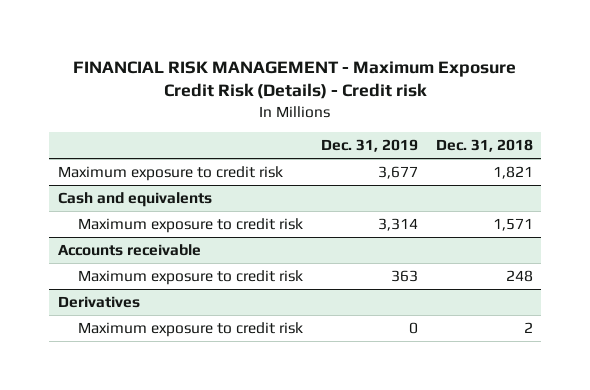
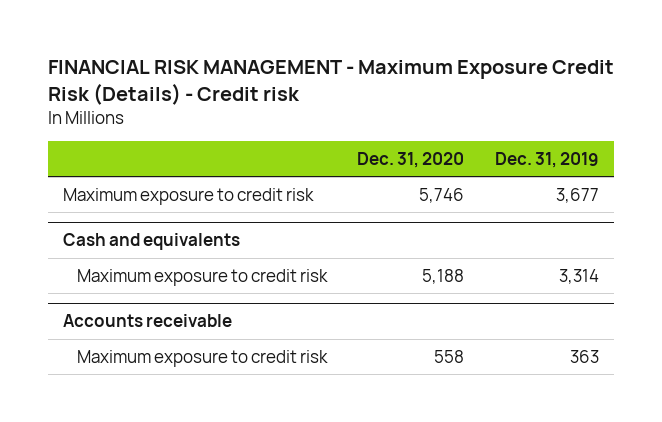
[435,139,533,153] Dec. 31, 2018 -> none
none -> [357,152,465,169] Dec. 31, 2020
[57,296,140,309] Derivatives -> none
[77,322,303,338] Maximum exposure to credit risk -> none

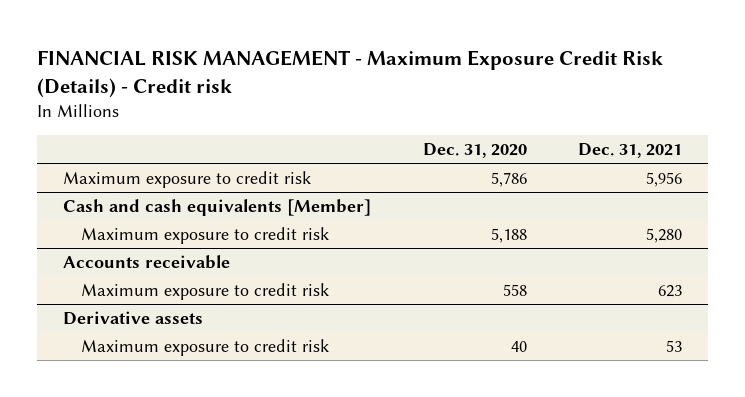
[494,152,599,169] Dec. 31, 2019 -> none
none -> [578,143,683,159] Dec. 31, 2021
[419,187,465,203] 5,746 -> [490,171,527,187] 5,786
[62,233,240,251] Cash and equivalents -> [62,198,371,216] Cash and cash equivalents [Member]
none -> [62,310,203,325] Derivative assets
none -> [80,338,329,356] Maximum exposure to credit risk

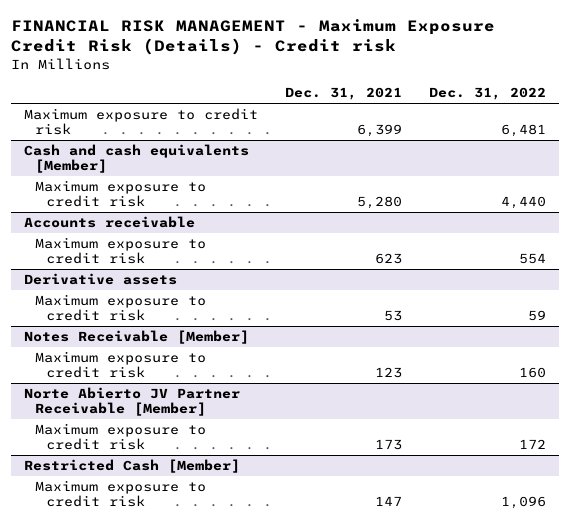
[422,143,527,159] Dec. 31, 2020 -> none
none -> [429,87,547,101] Dec. 31, 2022
[646,171,683,187] 5,956 -> [357,124,403,138] 6,399
none -> [24,330,250,345] Notes Receivable [Member]
none -> [35,351,207,379] Maximum exposure to credit risk
none -> [24,387,241,417] Norte Abierto JV Partner Receivable [Member]
none -> [35,423,207,451] Maximum exposure to credit risk
none -> [24,459,241,474] Restricted Cash [Member]
none -> [35,480,207,508] Maximum exposure to credit risk

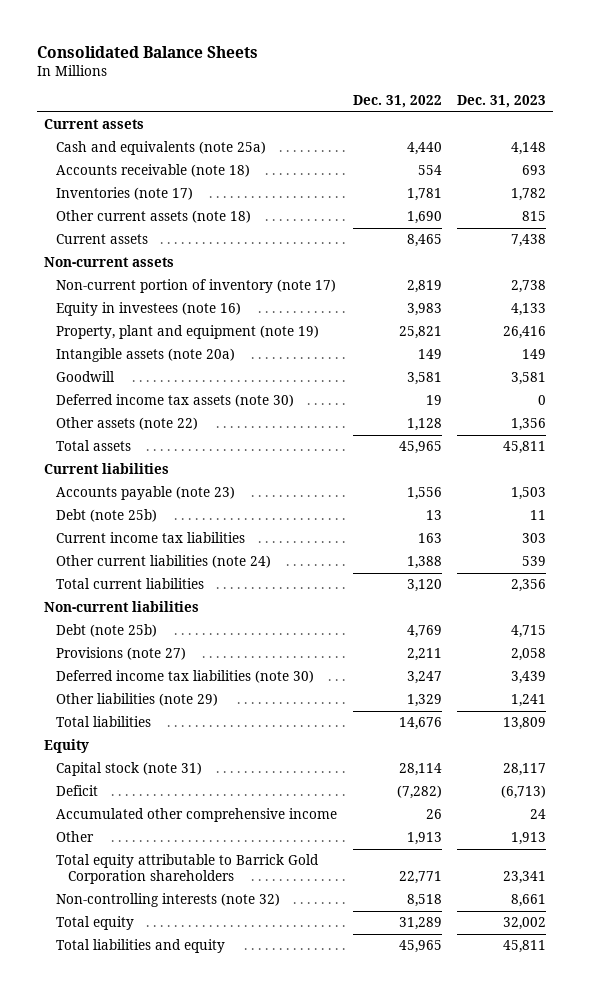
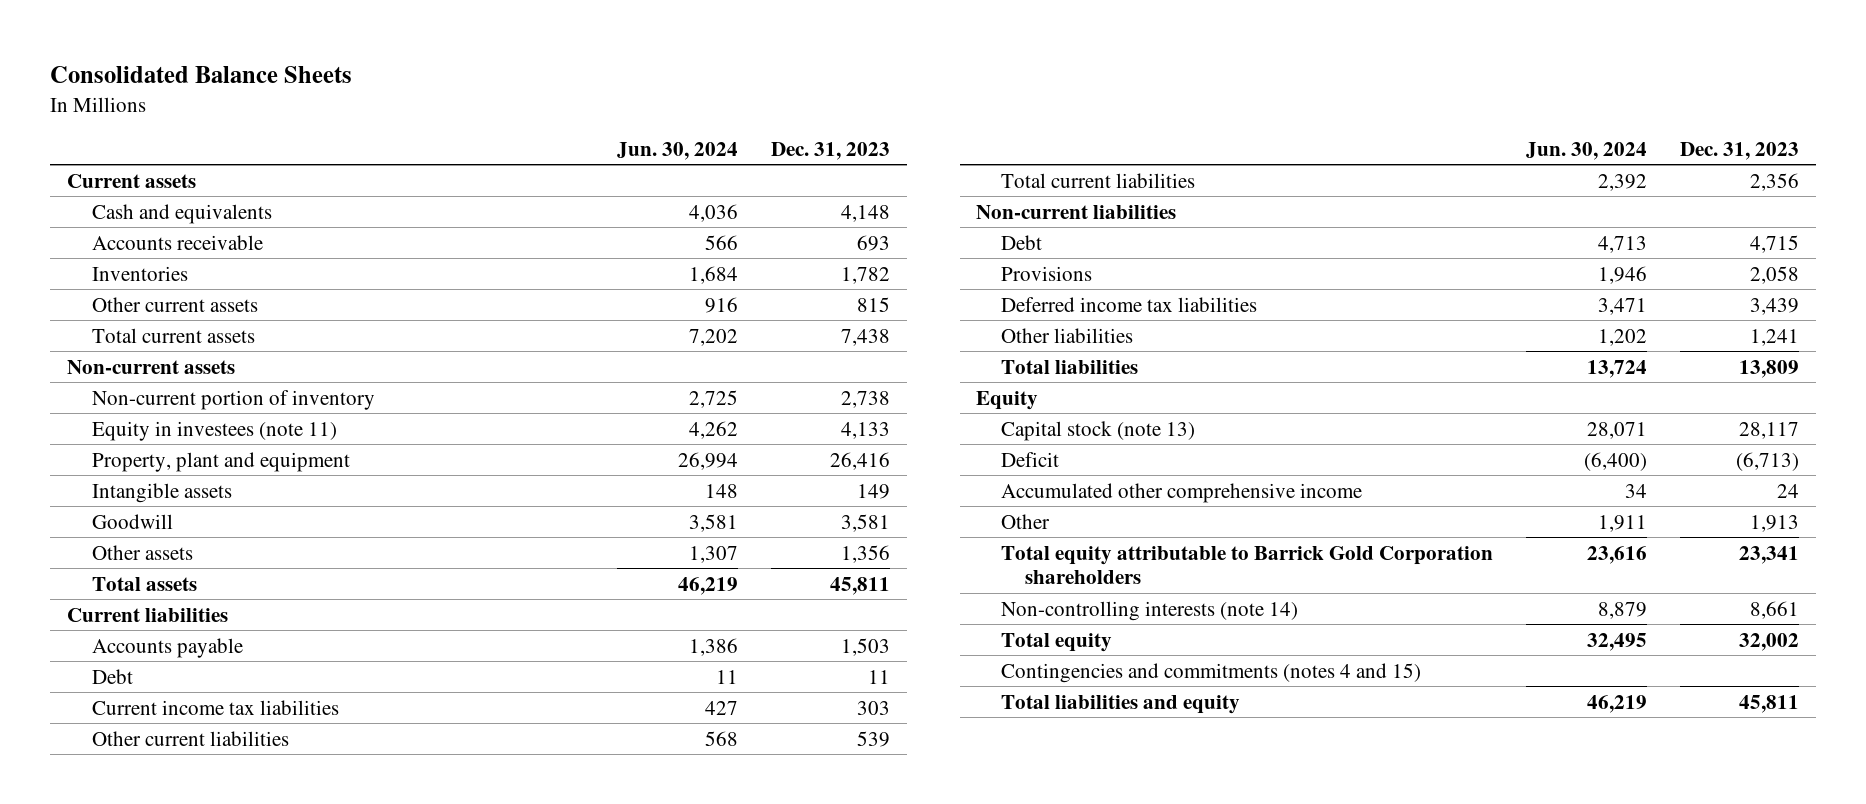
[352,95,442,109] Dec. 31, 2022 -> none
none -> [616,141,738,160] Jun. 30, 2024
[56,141,267,156] Cash and equivalents (note 25a) -> [91,203,272,224] Cash and equivalents
[56,164,251,178] Accounts receivable (note 18) -> [91,234,263,250] Accounts receivable
[56,187,194,201] Inventories (note 17) -> [91,265,188,281] Inventories
[56,210,252,224] Other current assets (note 18) -> [91,296,258,312] Other current assets
[56,234,149,245] Current assets -> [91,327,255,343] Total current assets
[56,279,337,294] Non-current portion of inventory (note 17) -> [91,389,375,410] Non-current portion of inventory
[56,302,242,317] Equity in investees (note 16) -> [91,420,337,441] Equity in investees (note 11)
[56,325,320,340] Property, plant and equipment (note 19) -> [91,451,350,472] Property, plant and equipment
[56,348,236,363] Intangible assets (note 20a) -> [91,482,232,503] Intangible assets
[56,394,295,408] Deferred income tax assets (note 30) -> none
[56,417,199,431] Other assets (note 22) -> [91,544,193,560] Other assets
[56,486,236,501] Accounts payable (note 23) -> [91,637,243,658] Accounts payable
[56,509,158,523] Debt (note 25b) -> [91,668,133,684] Debt
[56,555,272,569] Other current liabilities (note 24) -> [91,730,289,746] Other current liabilities
[56,624,158,638] Debt (note 25b) -> [1000,234,1042,250] Debt
[56,647,187,661] Provisions (note 27) -> [1000,265,1092,281] Provisions
[56,670,315,684] Deferred income tax liabilities (note 30) -> [1000,296,1257,312] Deferred income tax liabilities
[56,693,219,707] Other liabilities (note 29) -> [1000,327,1133,343] Other liabilities
[56,762,203,777] Capital stock (note 31) -> [1000,420,1195,441] Capital stock (note 13)
[56,893,281,908] Non-controlling interests (note 32) -> [1000,600,1298,621] Non-controlling interests (note 14)
none -> [1000,662,1421,683] Contingencies and commitments (notes 4 and 15)

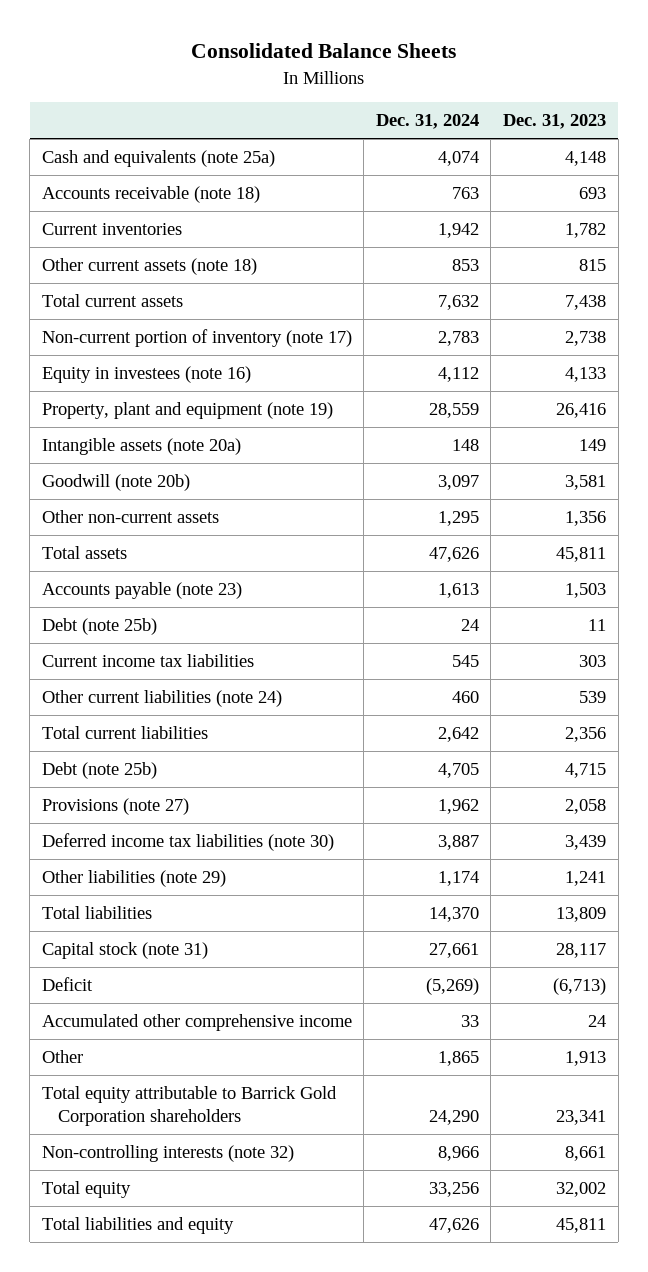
[616,141,738,160] Jun. 30, 2024 -> none
none -> [375,114,479,130] Dec. 31, 2024
[67,173,197,188] Current assets -> none
[91,203,272,224] Cash and equivalents -> [41,150,275,168] Cash and equivalents (note 25a)
[91,234,263,250] Accounts receivable -> [41,186,260,204] Accounts receivable (note 18)
[91,265,188,281] Inventories -> [41,223,182,236] Current inventories
[91,296,258,312] Other current assets -> [41,258,257,276] Other current assets (note 18)
[67,359,236,374] Non-current assets -> none
[91,389,375,410] Non-current portion of inventory -> [41,329,352,348] Non-current portion of inventory (note 17)
[91,420,337,441] Equity in investees (note 11) -> [41,366,251,384] Equity in investees (note 16)
[91,451,350,472] Property, plant and equipment -> [41,402,333,420] Property, plant and equipment (note 19)
[91,482,232,503] Intangible assets -> [41,438,241,456] Intangible assets (note 20a)
[91,513,173,529] Goodwill -> [41,474,190,492] Goodwill (note 20b)
[91,544,193,560] Other assets -> [41,510,219,524] Other non-current assets
[67,607,229,622] Current liabilities -> none
[91,637,243,658] Accounts payable -> [41,582,242,600] Accounts payable (note 23)
[91,668,133,684] Debt -> [41,618,157,636] Debt (note 25b)
[91,730,289,746] Other current liabilities -> [41,690,282,708] Other current liabilities (note 24)
[976,204,1177,219] Non-current liabilities -> none
[1000,234,1042,250] Debt -> [41,762,157,780] Debt (note 25b)
[1000,265,1092,281] Provisions -> [41,798,189,816] Provisions (note 27)
[1000,296,1257,312] Deferred income tax liabilities -> [41,833,334,852] Deferred income tax liabilities (note 30)
[1000,327,1133,343] Other liabilities -> [41,870,226,888] Other liabilities (note 29)
[976,390,1039,410] Equity -> none
[1000,420,1195,441] Capital stock (note 13) -> [41,942,208,960] Capital stock (note 31)
[1000,600,1298,621] Non-controlling interests (note 14) -> [41,1145,294,1163] Non-controlling interests (note 32)
[1000,662,1421,683] Contingencies and commitments (notes 4 and 15) -> none

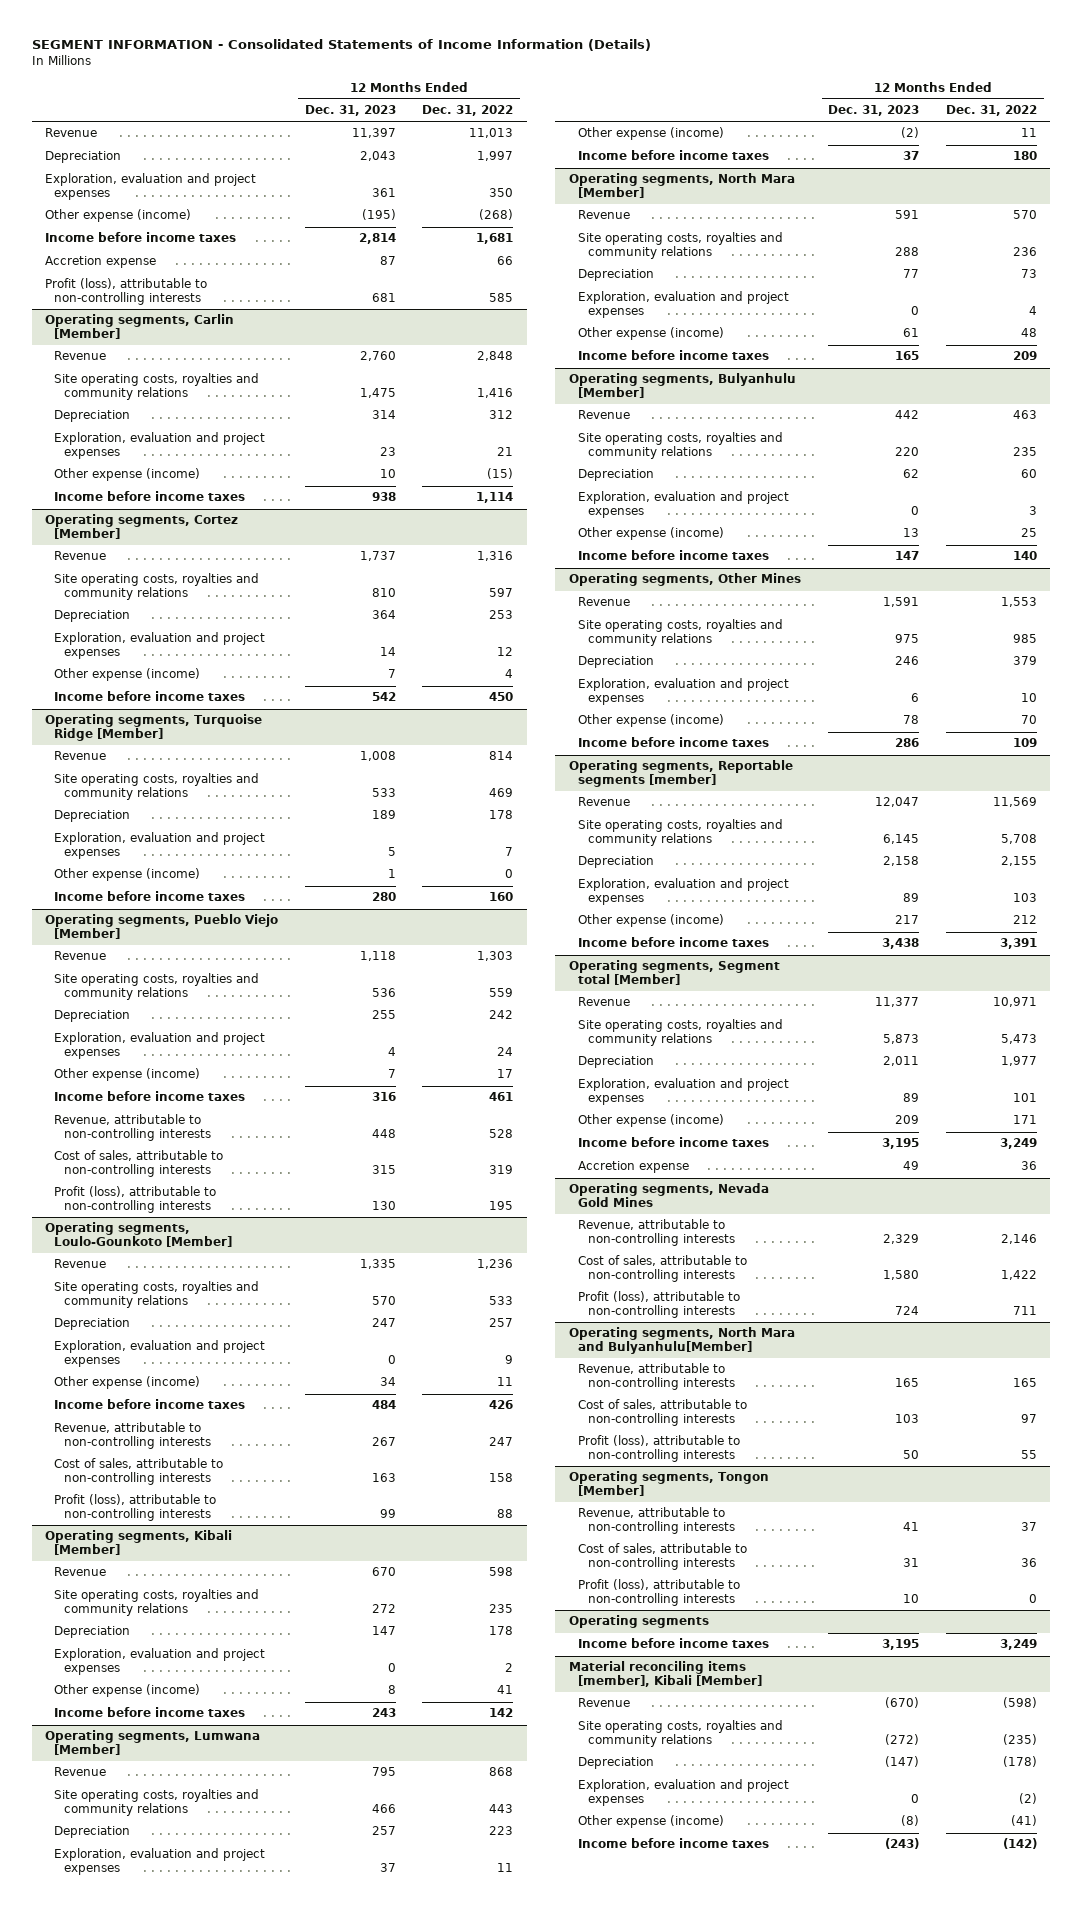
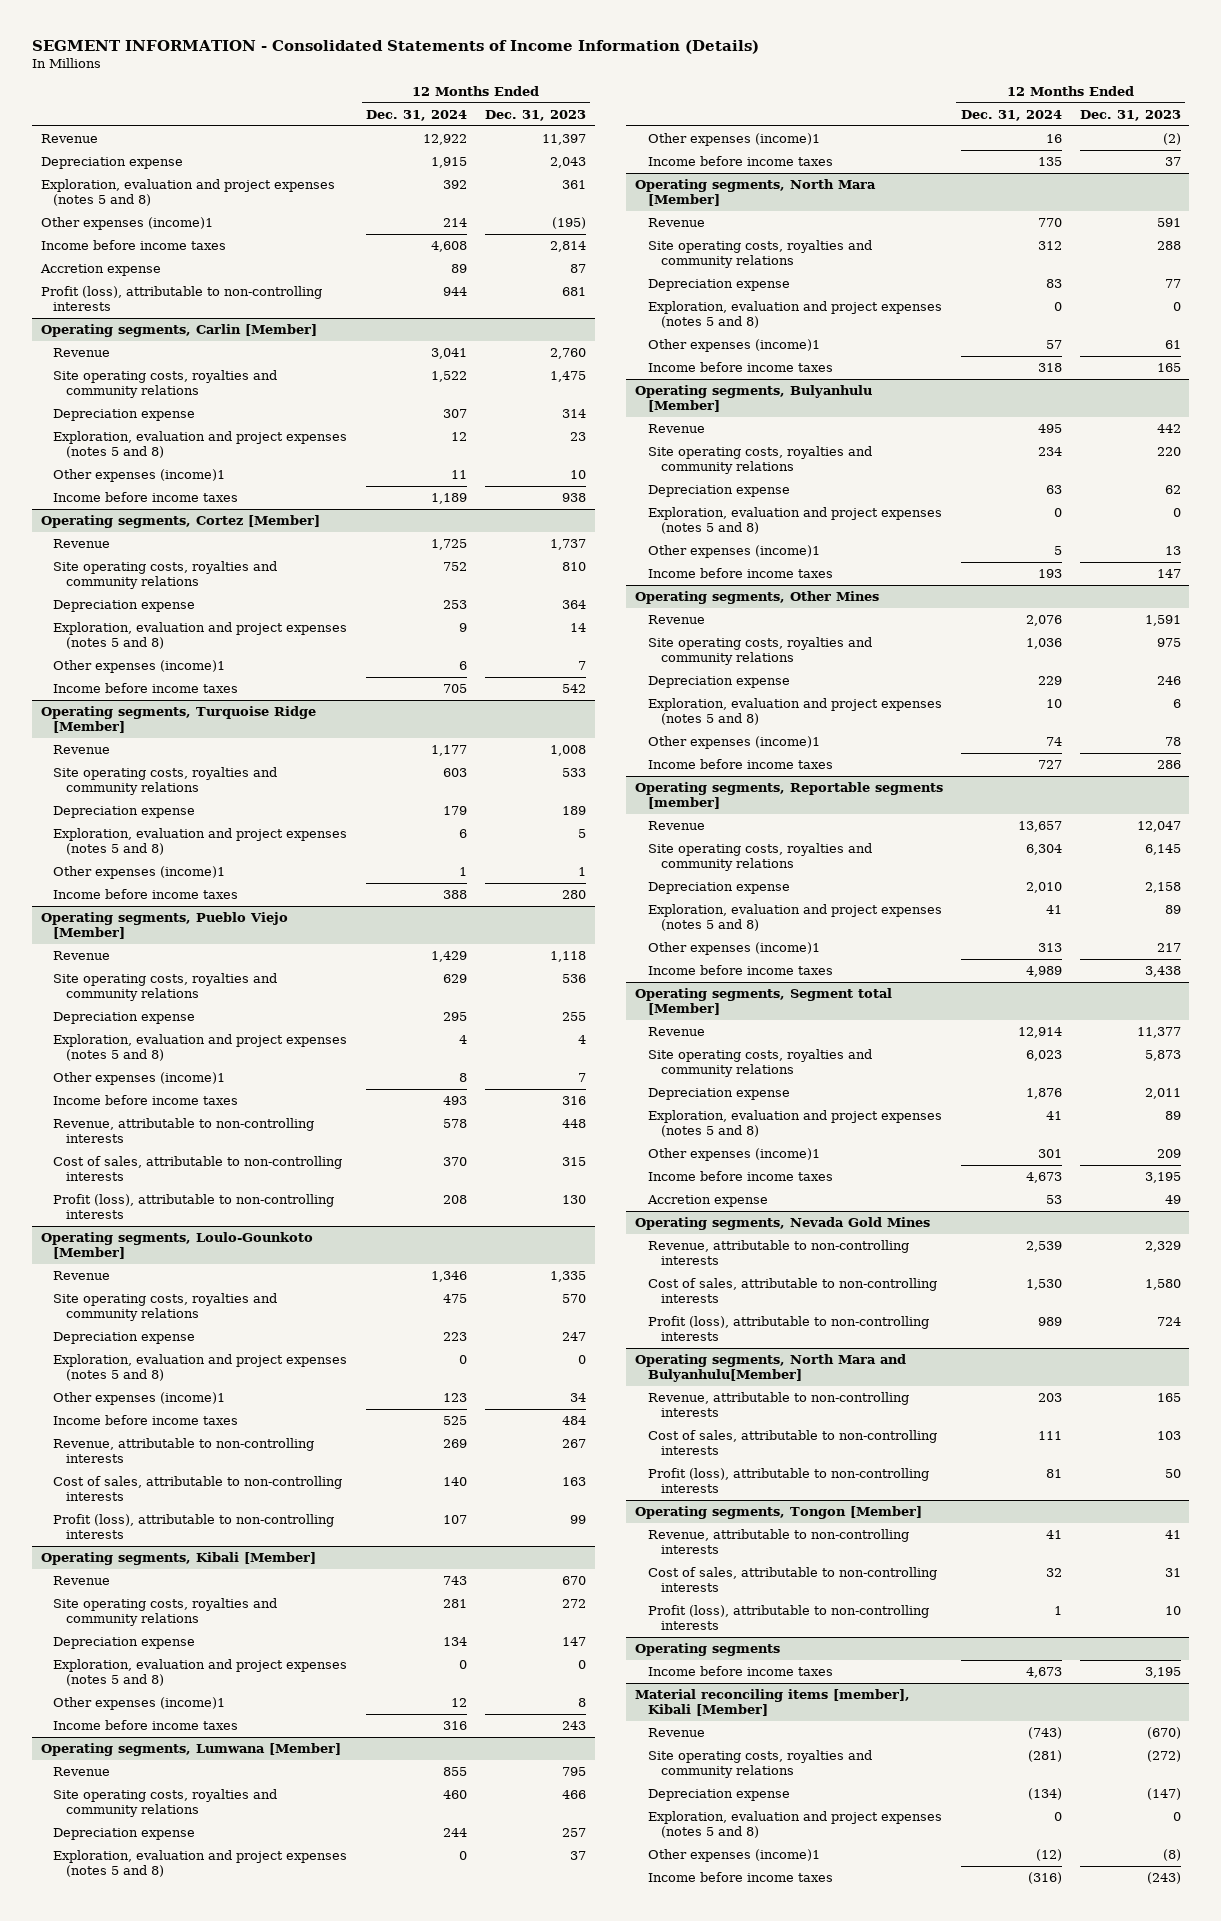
[422,105,514,117] Dec. 31, 2022 -> none
none -> [366,109,468,121] Dec. 31, 2024
[44,151,121,164] Depreciation -> [40,156,183,169] Depreciation expense
[44,173,256,201] Exploration, evaluation and project expenses -> [40,178,335,207] Exploration, evaluation and project expenses (notes 5 and 8)
[44,209,191,223] Other expense (income) -> [40,216,213,230] Other expenses (income)1
[54,410,131,423] Depreciation -> [53,408,196,421] Depreciation expense
[54,432,266,460] Exploration, evaluation and project expenses -> [53,430,348,459] Exploration, evaluation and project expenses (notes 5 and 8)
[54,468,201,482] Other expense (income) -> [53,468,226,482] Other expenses (income)1
[54,610,131,623] Depreciation -> [53,599,196,612] Depreciation expense
[54,632,266,660] Exploration, evaluation and project expenses -> [53,621,348,650] Exploration, evaluation and project expenses (notes 5 and 8)
[54,668,201,682] Other expense (income) -> [53,659,226,673] Other expenses (income)1
[54,810,131,823] Depreciation -> [53,805,196,818] Depreciation expense
[54,832,266,860] Exploration, evaluation and project expenses -> [53,827,348,856] Exploration, evaluation and project expenses (notes 5 and 8)
[54,868,201,882] Other expense (income) -> [53,865,226,879] Other expenses (income)1
[54,1010,131,1023] Depreciation -> [53,1011,196,1024] Depreciation expense
[54,1032,266,1060] Exploration, evaluation and project expenses -> [53,1033,348,1062] Exploration, evaluation and project expenses (notes 5 and 8)
[54,1068,201,1082] Other expense (income) -> [53,1071,226,1085] Other expenses (income)1
[54,1318,131,1331] Depreciation -> [53,1331,196,1344] Depreciation expense
[54,1340,266,1368] Exploration, evaluation and project expenses -> [53,1353,348,1382] Exploration, evaluation and project expenses (notes 5 and 8)
[54,1376,201,1390] Other expense (income) -> [53,1391,226,1405] Other expenses (income)1
[54,1626,131,1639] Depreciation -> [53,1636,196,1649] Depreciation expense
[54,1648,266,1676] Exploration, evaluation and project expenses -> [53,1658,348,1687] Exploration, evaluation and project expenses (notes 5 and 8)
[54,1684,201,1698] Other expense (income) -> [53,1696,226,1710] Other expenses (income)1
[54,1826,131,1839] Depreciation -> [53,1827,196,1840] Depreciation expense
[54,1848,266,1876] Exploration, evaluation and project expenses -> [53,1849,348,1878] Exploration, evaluation and project expenses (notes 5 and 8)
[578,127,725,141] Other expense (income) -> [647,132,820,146] Other expenses (income)1
[578,269,655,282] Depreciation -> [647,278,790,291] Depreciation expense
[578,291,790,319] Exploration, evaluation and project expenses -> [647,300,942,329] Exploration, evaluation and project expenses (notes 5 and 8)
[578,327,725,341] Other expense (income) -> [647,338,820,352] Other expenses (income)1
[578,469,655,482] Depreciation -> [647,484,790,497] Depreciation expense
[578,491,790,519] Exploration, evaluation and project expenses -> [647,506,942,535] Exploration, evaluation and project expenses (notes 5 and 8)
[578,527,725,541] Other expense (income) -> [647,544,820,558] Other expenses (income)1
[578,656,655,669] Depreciation -> [647,675,790,688] Depreciation expense
[578,678,790,706] Exploration, evaluation and project expenses -> [647,697,942,726] Exploration, evaluation and project expenses (notes 5 and 8)
[578,714,725,728] Other expense (income) -> [647,735,820,749] Other expenses (income)1
[578,856,655,869] Depreciation -> [647,881,790,894] Depreciation expense
[578,878,790,906] Exploration, evaluation and project expenses -> [647,903,942,932] Exploration, evaluation and project expenses (notes 5 and 8)
[578,914,725,928] Other expense (income) -> [647,941,820,955] Other expenses (income)1
[578,1056,655,1069] Depreciation -> [647,1087,790,1100] Depreciation expense
[578,1078,790,1106] Exploration, evaluation and project expenses -> [647,1109,942,1138] Exploration, evaluation and project expenses (notes 5 and 8)
[578,1114,725,1128] Other expense (income) -> [647,1147,820,1161] Other expenses (income)1
[578,1757,655,1770] Depreciation -> [647,1788,790,1801] Depreciation expense
[578,1779,790,1807] Exploration, evaluation and project expenses -> [647,1810,942,1839] Exploration, evaluation and project expenses (notes 5 and 8)
[578,1815,725,1829] Other expense (income) -> [647,1848,820,1862] Other expenses (income)1

